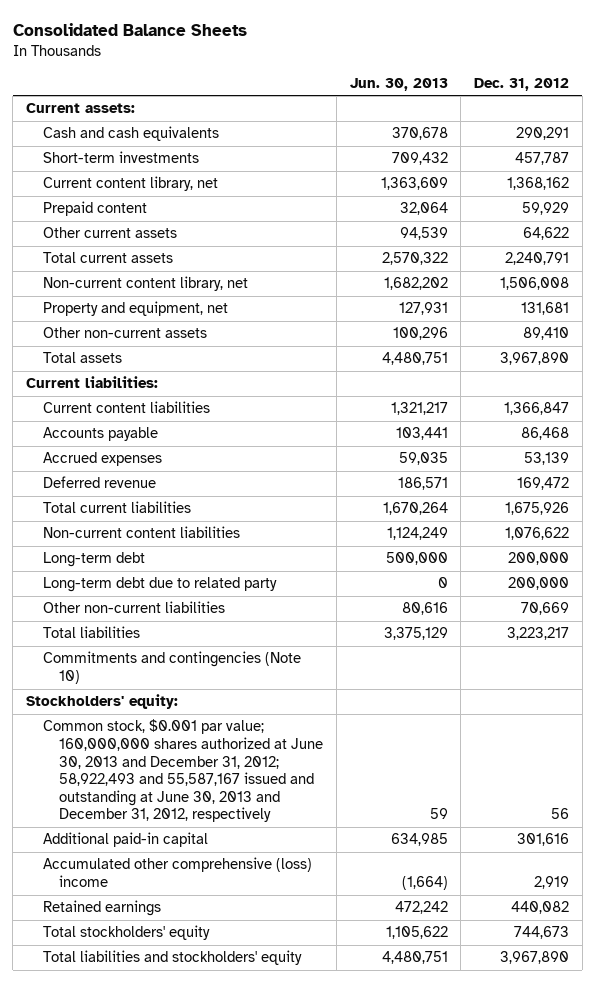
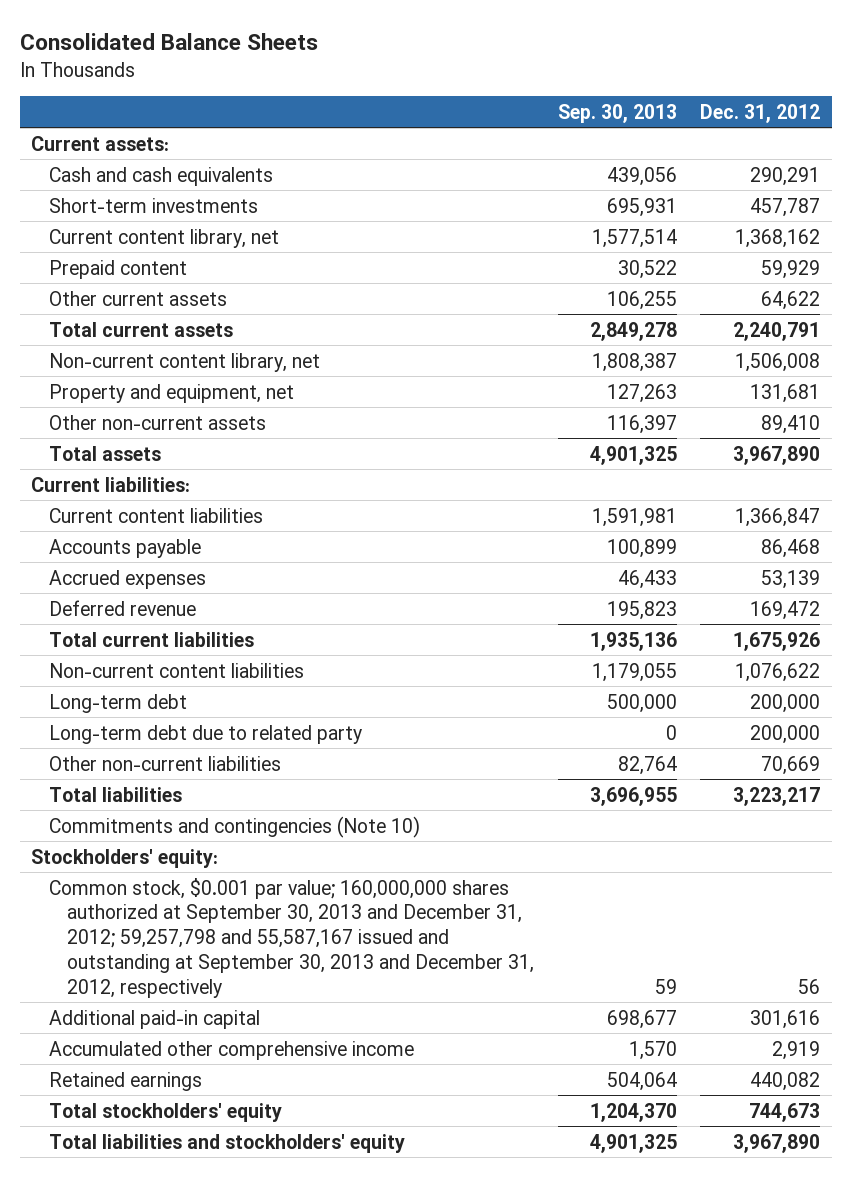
[349,77,448,91] Jun. 30, 2013 -> none
none -> [557,103,677,123] Sep. 30, 2013
[42,719,324,823] Common stock, $0.001 par value; 160,000,000 shares authorized at June 30, 2013 and December 31, 2012; 58,922,493 and 55,587,167 issued and outstanding at June 30, 2013 and December 31, 2012, respectively -> [49,877,535,998] Common stock, $0.001 par value; 160,000,000 shares authorized at September 30, 2013 and December 31, 2012; 59,257,798 and 55,587,167 issued and outstanding at September 30, 2013 and December 31, 2012, respectively
[42,857,312,888] Accumulated other comprehensive (loss) income -> [49,1040,415,1060] Accumulated other comprehensive income

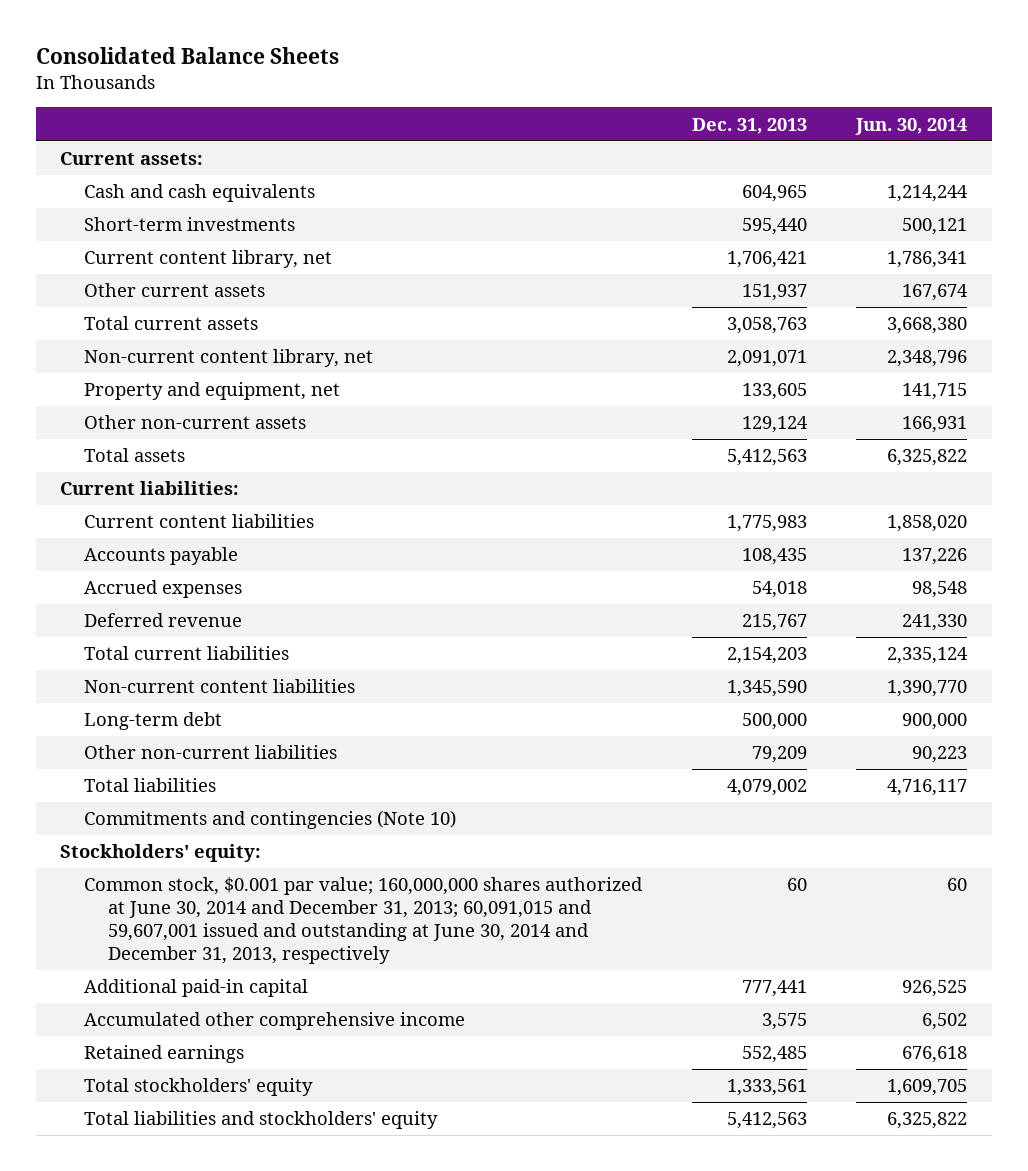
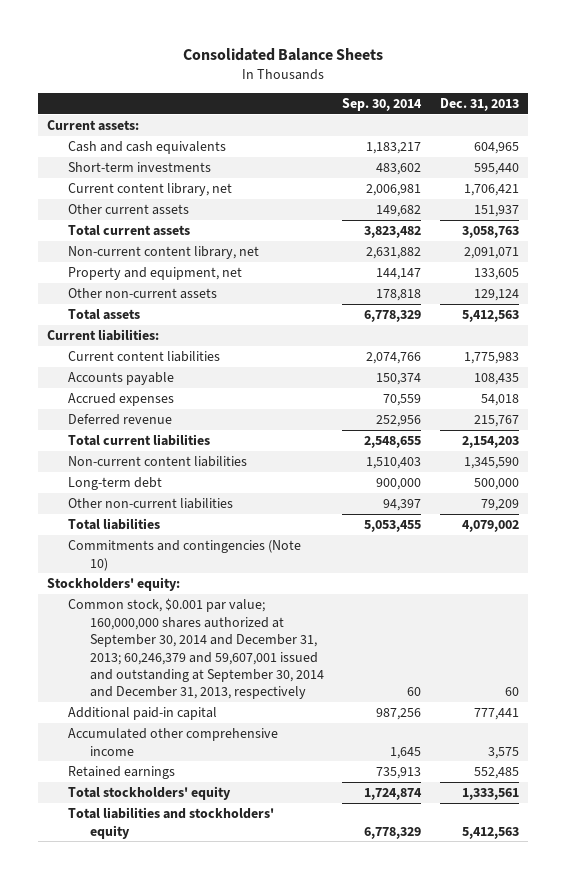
[855,117,968,135] Jun. 30, 2014 -> none
none -> [342,97,423,111] Sep. 30, 2014
[84,877,644,965] Common stock, $0.001 par value; 160,000,000 shares authorized at June 30, 2014 and December 31, 2013; 60,091,015 and 59,607,001 issued and outstanding at June 30, 2014 and December 31, 2013, respectively -> [68,598,324,700] Common stock, $0.001 par value; 160,000,000 shares authorized at September 30, 2014 and December 31, 2013; 60,246,379 and 59,607,001 issued and outstanding at September 30, 2014 and December 31, 2013, respectively

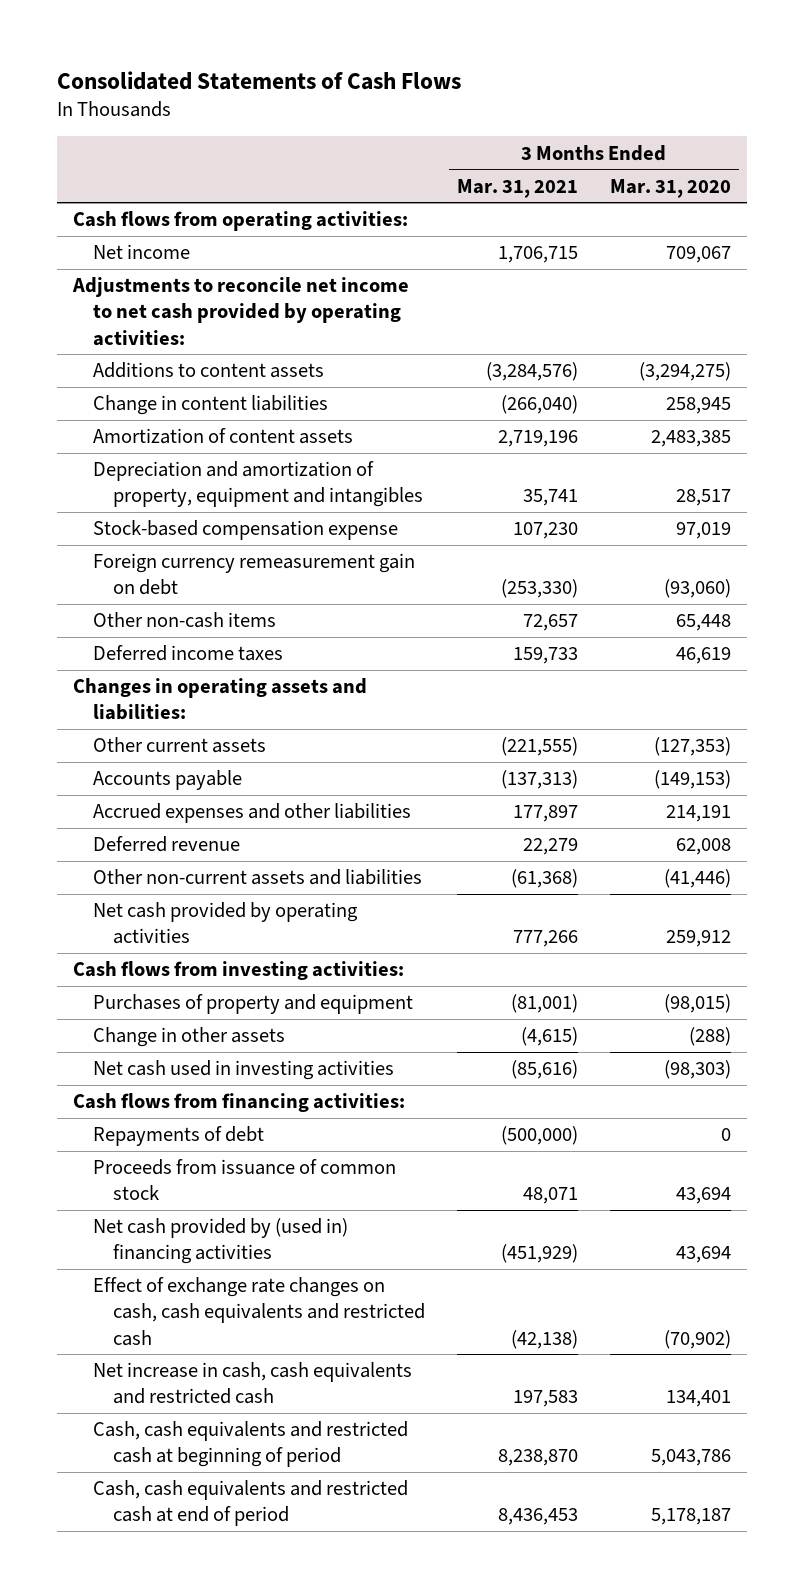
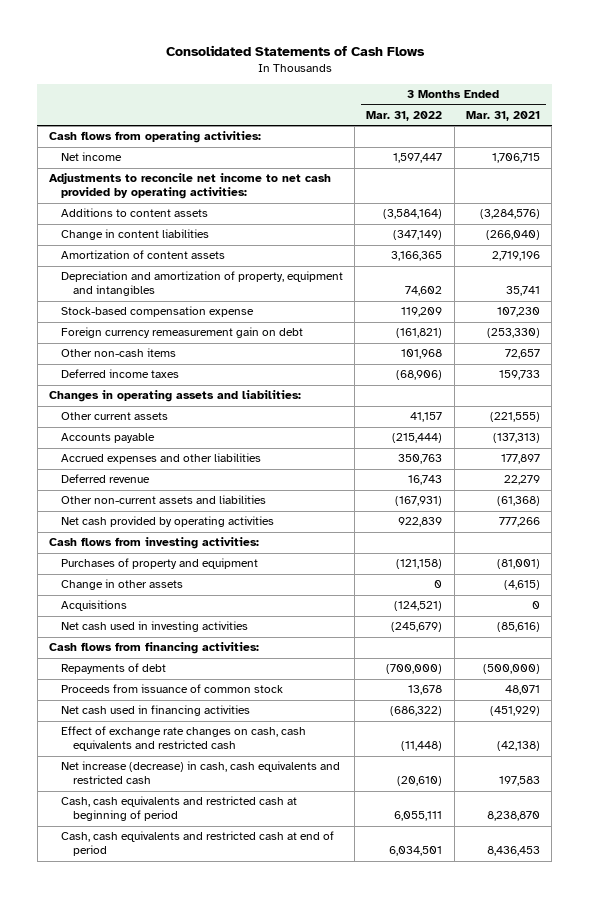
[610,178,732,198] Mar. 31, 2020 -> none
none -> [366,110,443,121] Mar. 31, 2022
none -> [60,600,127,612] Acquisitions
[92,1218,348,1265] Net cash provided by (used in) financing activities -> [60,705,250,717] Net cash used in financing activities
[92,1362,412,1405] Net increase in cash, cash equivalents and restricted cash -> [60,761,340,785] Net increase (decrease) in cash, cash equivalents and restricted cash

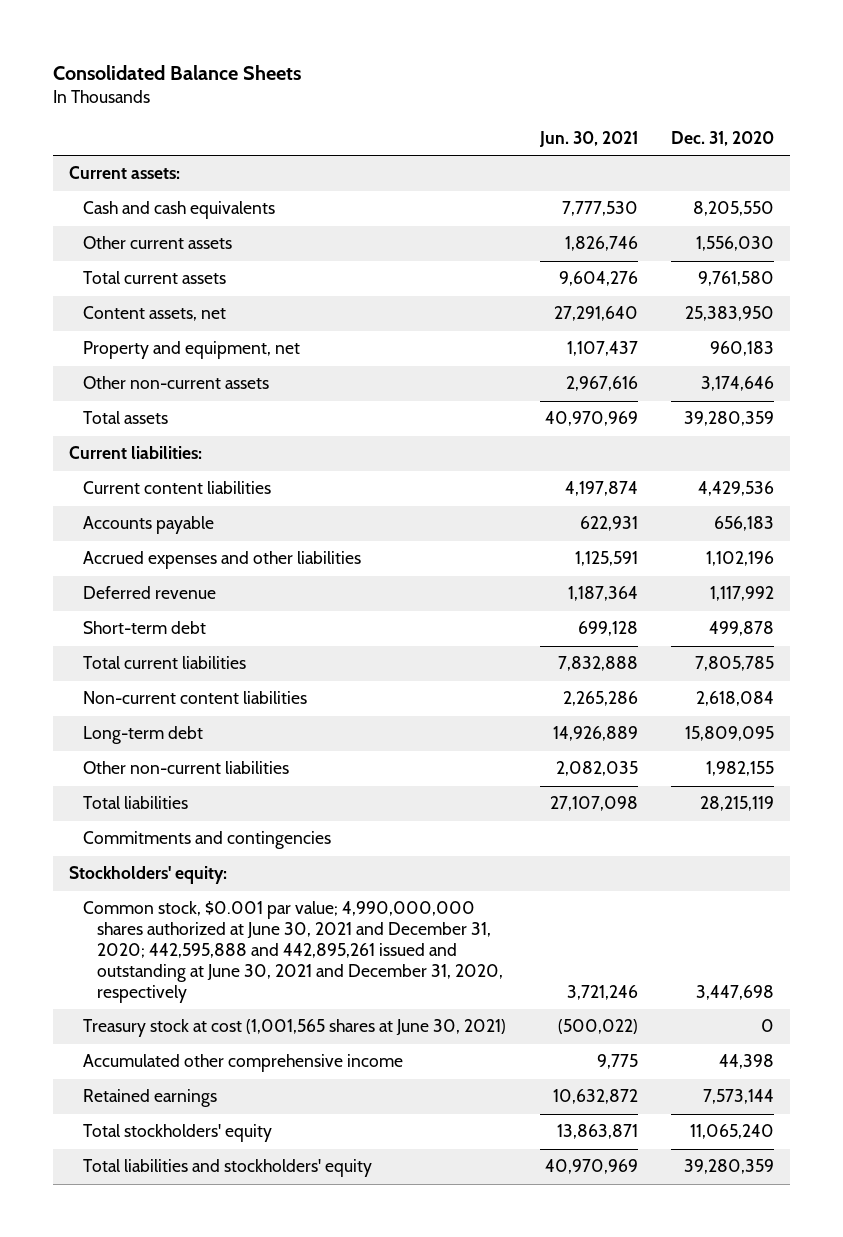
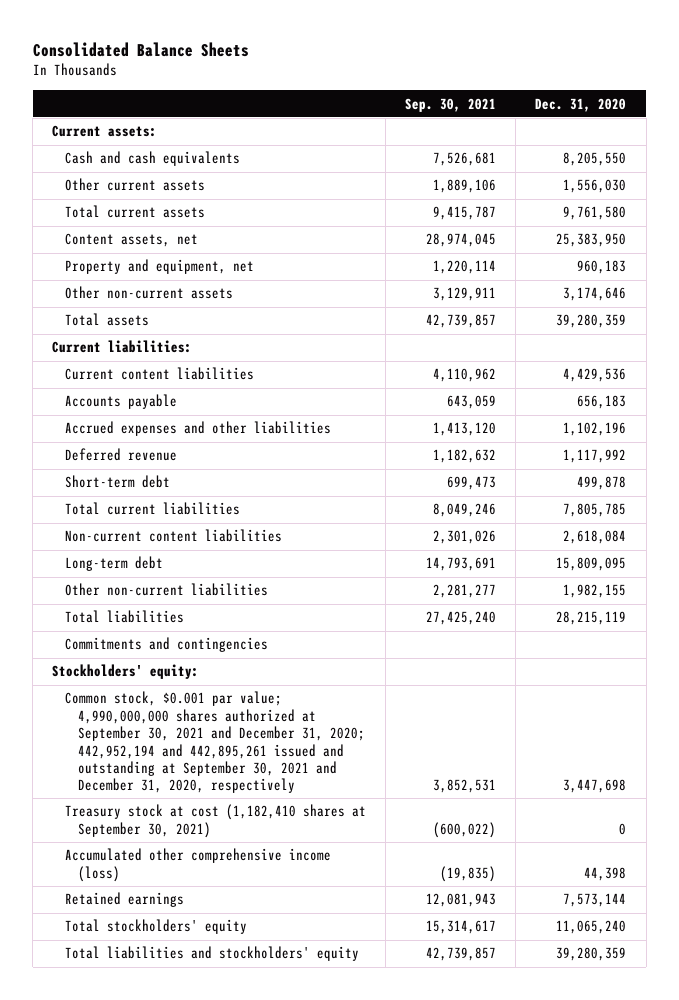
[538,131,638,148] Jun. 30, 2021 -> none
none -> [405,97,497,112] Sep. 30, 2021
[83,901,504,1004] Common stock, $0.001 par value; 4,990,000,000 shares authorized at June 30, 2021 and December 31, 2020; 442,595,888 and 442,895,261 issued and outstanding at June 30, 2021 and December 31, 2020, respectively -> [64,691,365,794] Common stock, $0.001 par value; 4,990,000,000 shares authorized at September 30, 2021 and December 31, 2020; 442,952,194 and 442,895,261 issued and outstanding at September 30, 2021 and December 31, 2020, respectively
[83,1019,507,1038] Treasury stock at cost (1,001,565 shares at June 30, 2021) -> [64,804,366,838] Treasury stock at cost (1,182,410 shares at September 30, 2021)
[83,1054,404,1073] Accumulated other comprehensive income -> [64,848,331,882] Accumulated other comprehensive income (loss)

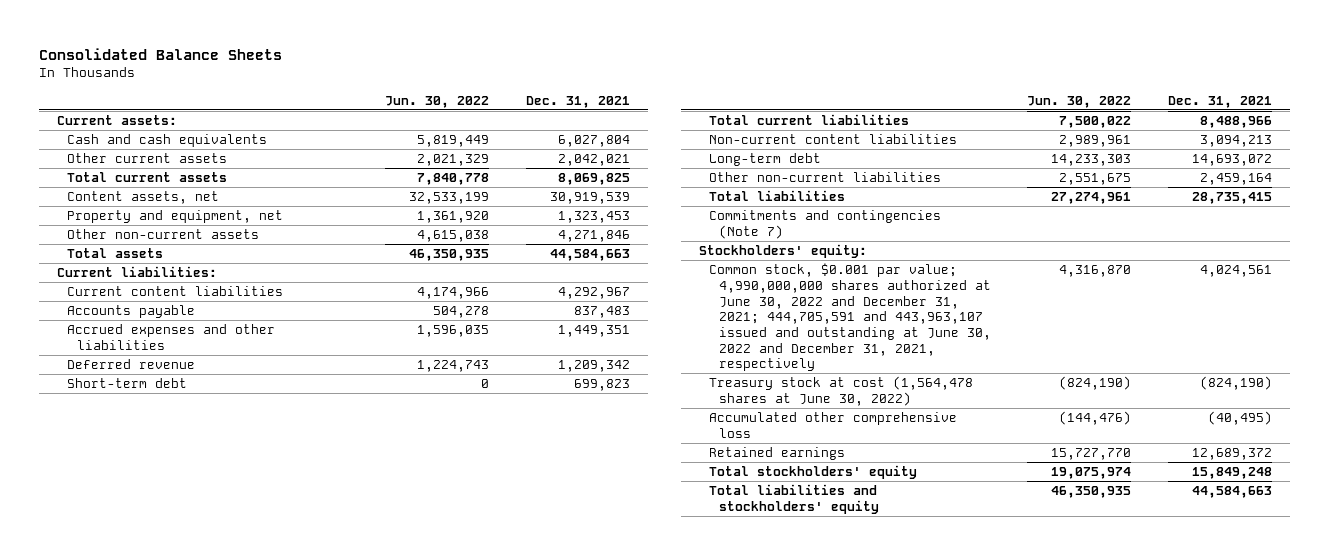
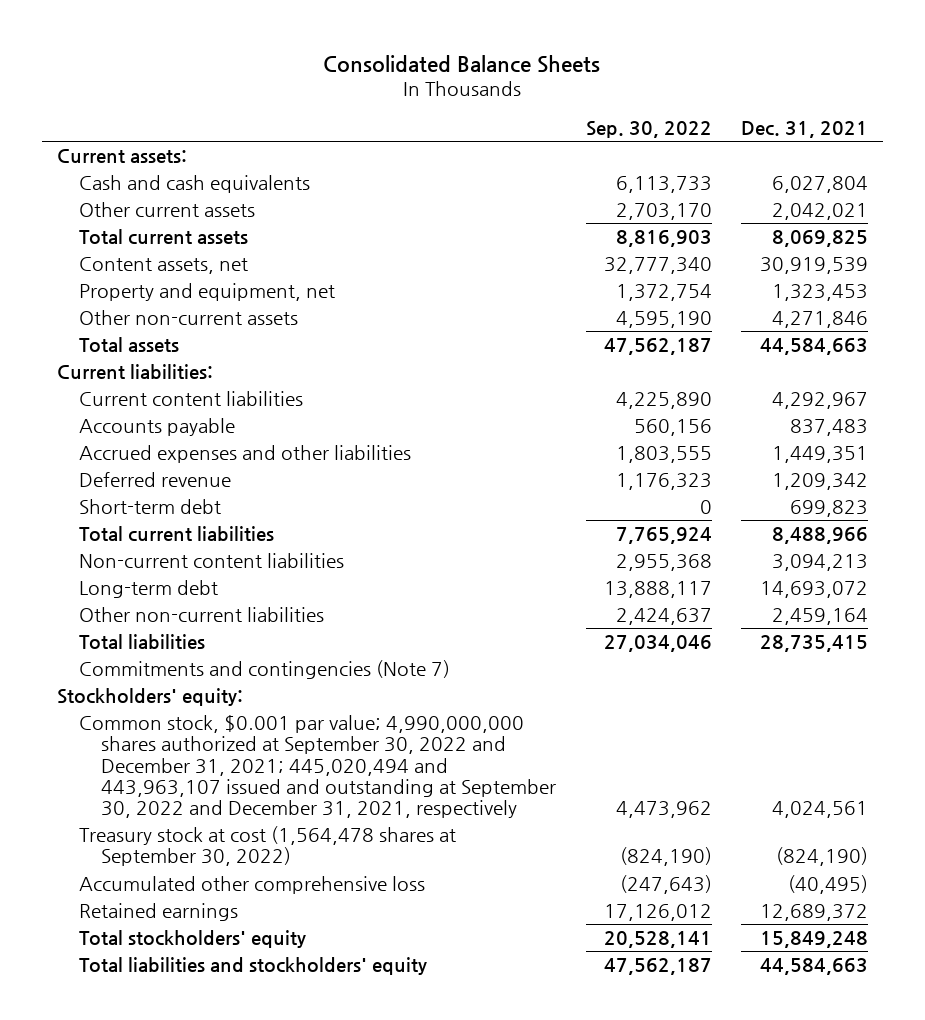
[385,95,490,108] Jun. 30, 2022 -> none
none -> [585,120,712,138] Sep. 30, 2022
[709,263,991,372] Common stock, $0.001 par value; 4,990,000,000 shares authorized at June 30, 2022 and December 31, 2021; 444,705,591 and 443,963,107 issued and outstanding at June 30, 2022 and December 31, 2021, respectively -> [79,715,557,819] Common stock, $0.001 par value; 4,990,000,000 shares authorized at September 30, 2022 and December 31, 2021; 445,020,494 and 443,963,107 issued and outstanding at September 30, 2022 and December 31, 2021, respectively
[709,376,974,406] Treasury stock at cost (1,564,478 shares at June 30, 2022) -> [79,826,457,867] Treasury stock at cost (1,564,478 shares at September 30, 2022)

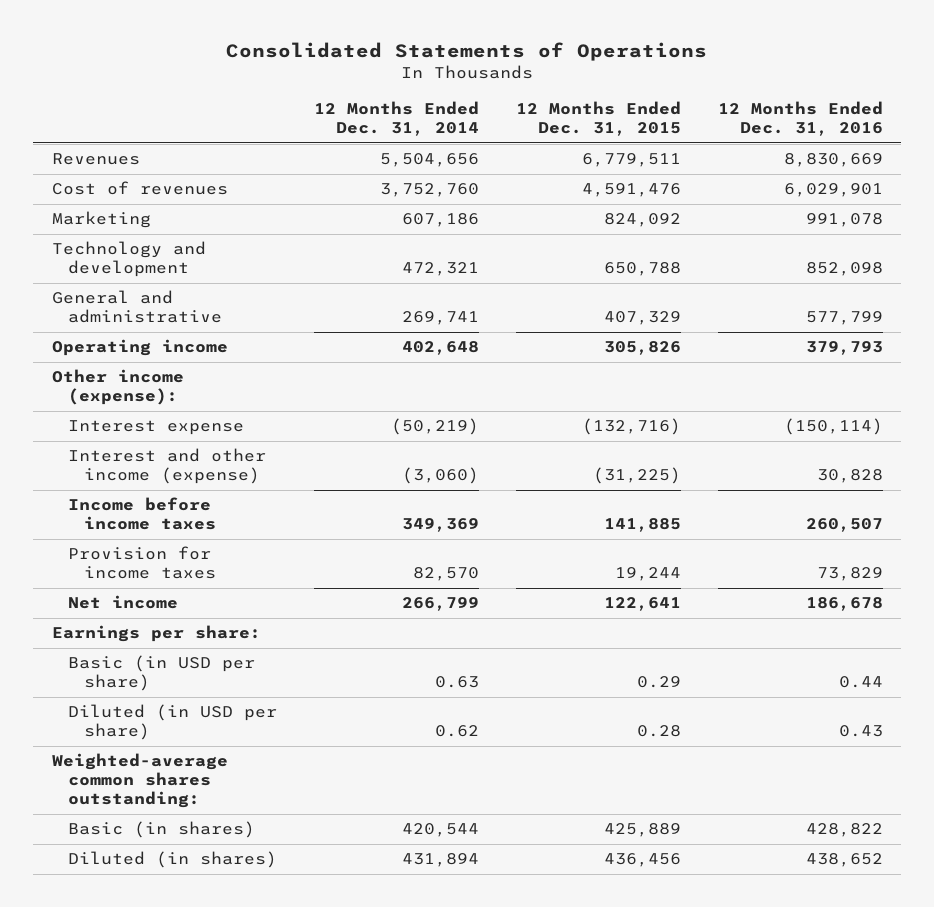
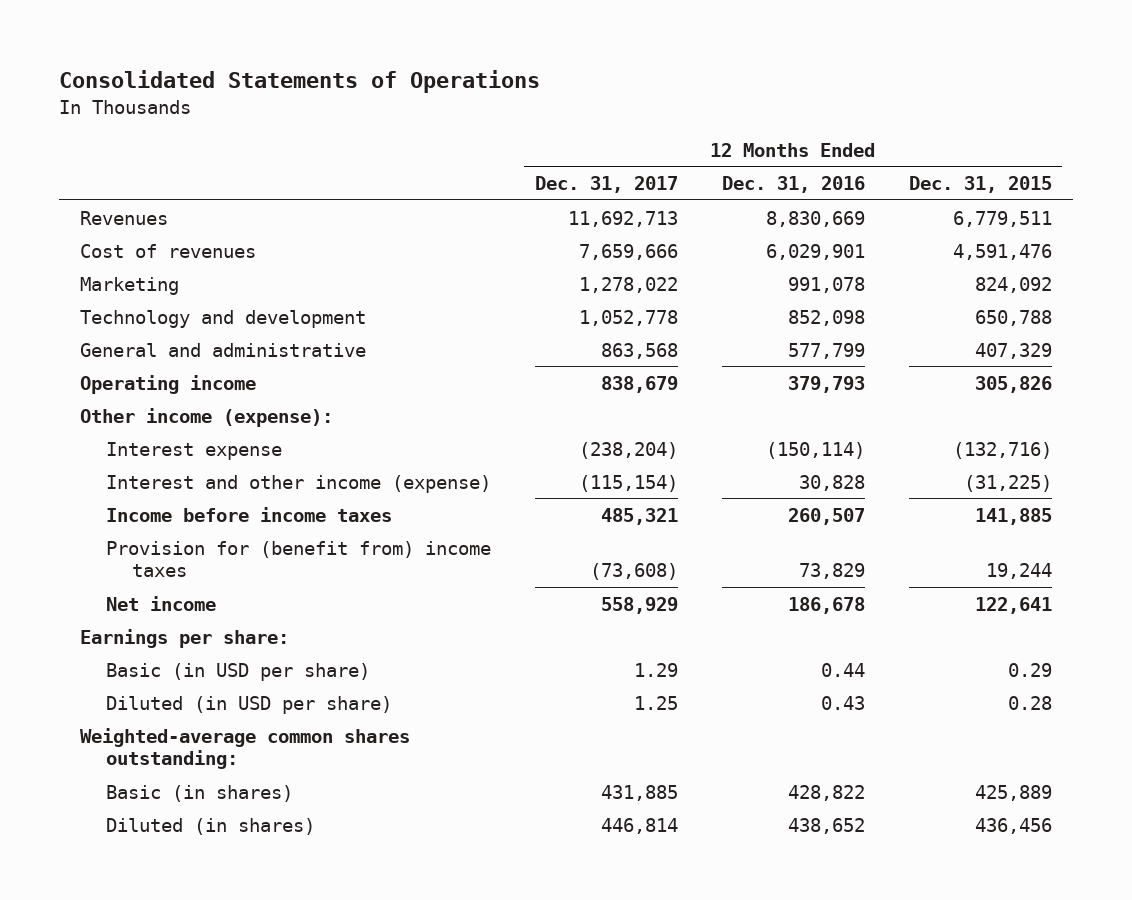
[313,101,479,137] 12 Months Ended Dec. 31, 2014 -> none
none -> [534,176,678,194] Dec. 31, 2017
[68,546,217,580] Provision for income taxes -> [106,540,492,578] Provision for (benefit from) income taxes

